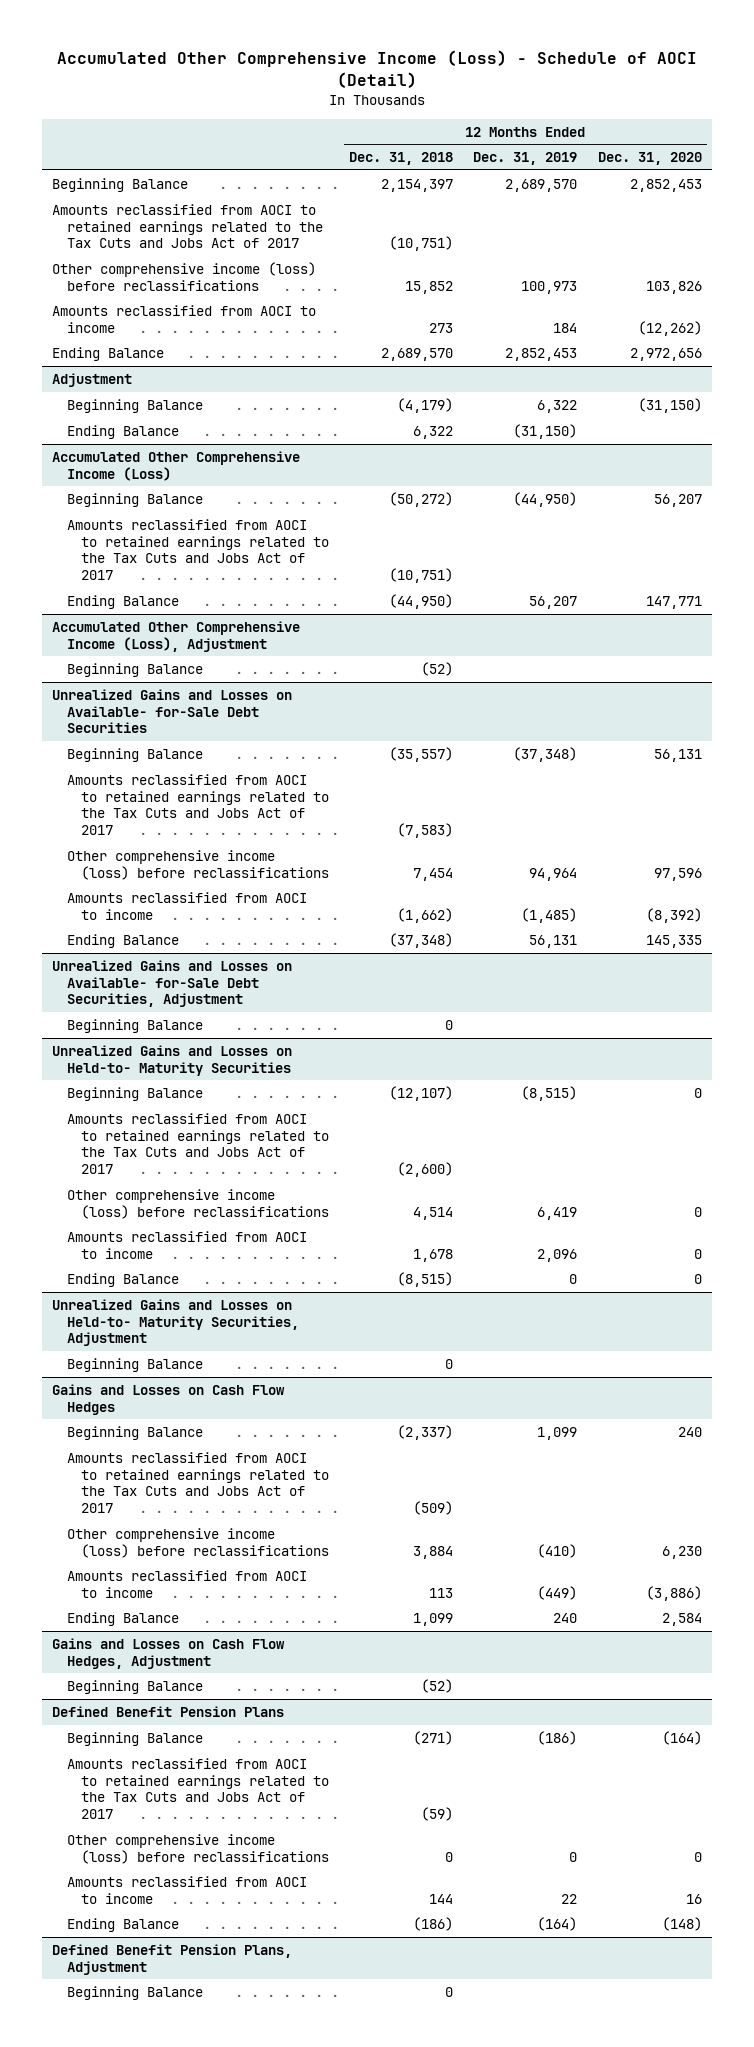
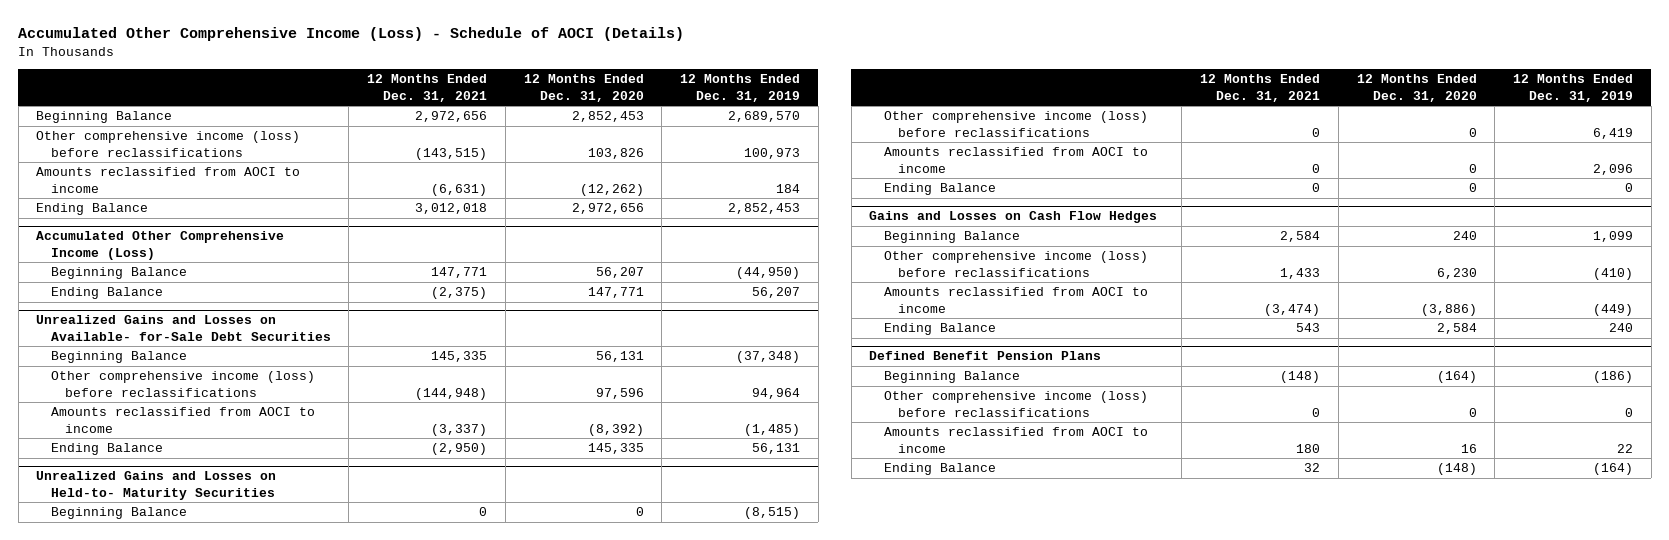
[57,50,698,88] Accumulated Other Comprehensive Income (Loss) - Schedule of AOCI (Detail) -> [18,27,685,42] Accumulated Other Comprehensive Income (Loss) - Schedule of AOCI (Details)
[348,152,453,166] Dec. 31, 2018 -> none
none -> [367,74,488,102] 12 Months Ended Dec. 31, 2021
[52,203,323,249] Amounts reclassified from AOCI to retained earnings related to the Tax Cuts and Jobs Act of 2017 -> none
[52,372,133,387] Adjustment -> none
[66,398,203,413] Beginning Balance -> none
[66,424,179,439] Ending Balance -> none
[66,518,329,580] Amounts reclassified from AOCI to retained earnings related to the Tax Cuts and Jobs Act of 2017 -> none
[52,620,301,652] Accumulated Other Comprehensive Income (Loss), Adjustment -> none
[66,662,203,677] Beginning Balance -> none
[66,773,329,835] Amounts reclassified from AOCI to retained earnings related to the Tax Cuts and Jobs Act of 2017 -> none
[52,959,293,1008] Unrealized Gains and Losses on Available- for-Sale Debt Securities, Adjustment -> none
[66,1018,203,1033] Beginning Balance -> none
[66,1112,329,1174] Amounts reclassified from AOCI to retained earnings related to the Tax Cuts and Jobs Act of 2017 -> none
[52,1298,299,1347] Unrealized Gains and Losses on Held-to- Maturity Securities, Adjustment -> none
[66,1357,203,1372] Beginning Balance -> none
[66,1451,329,1513] Amounts reclassified from AOCI to retained earnings related to the Tax Cuts and Jobs Act of 2017 -> none
[52,1637,286,1669] Gains and Losses on Cash Flow Hedges, Adjustment -> none
[66,1679,203,1694] Beginning Balance -> none
[66,1757,329,1819] Amounts reclassified from AOCI to retained earnings related to the Tax Cuts and Jobs Act of 2017 -> none
[52,1943,293,1975] Defined Benefit Pension Plans, Adjustment -> none
[66,1985,203,2000] Beginning Balance -> none

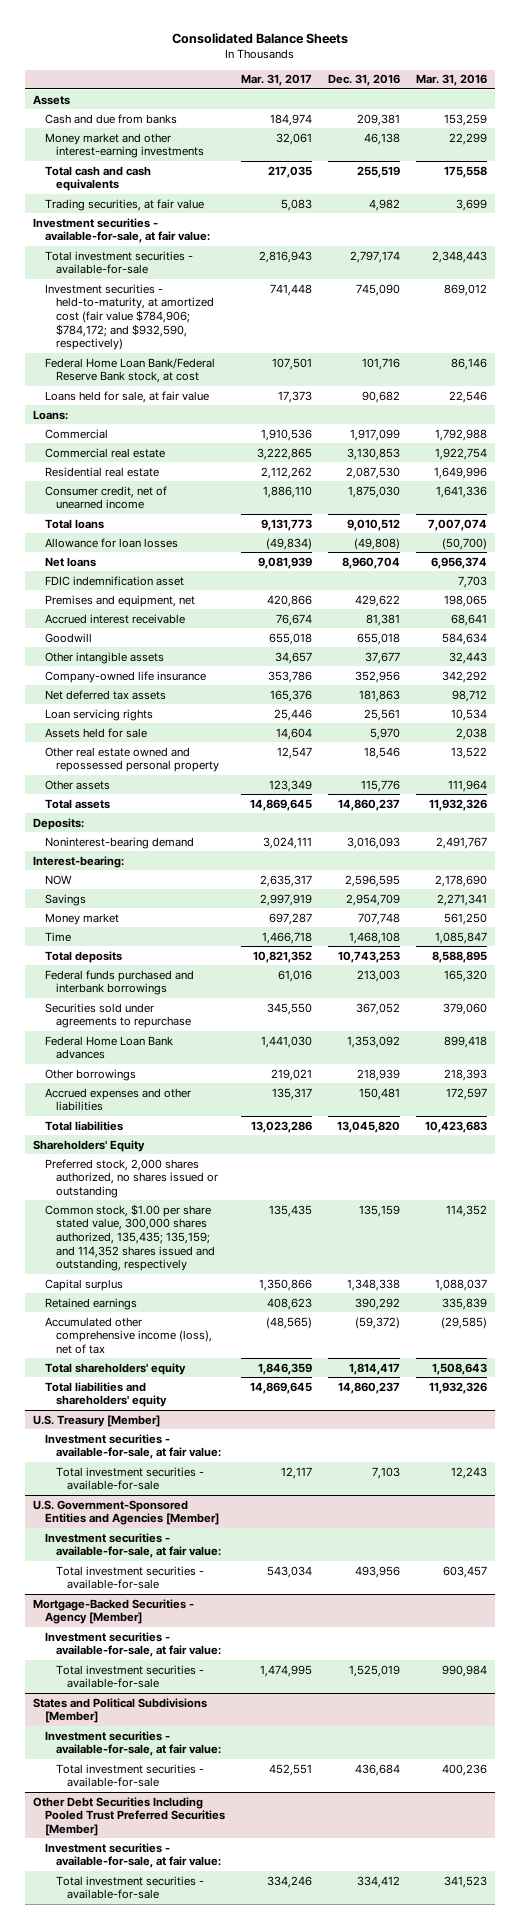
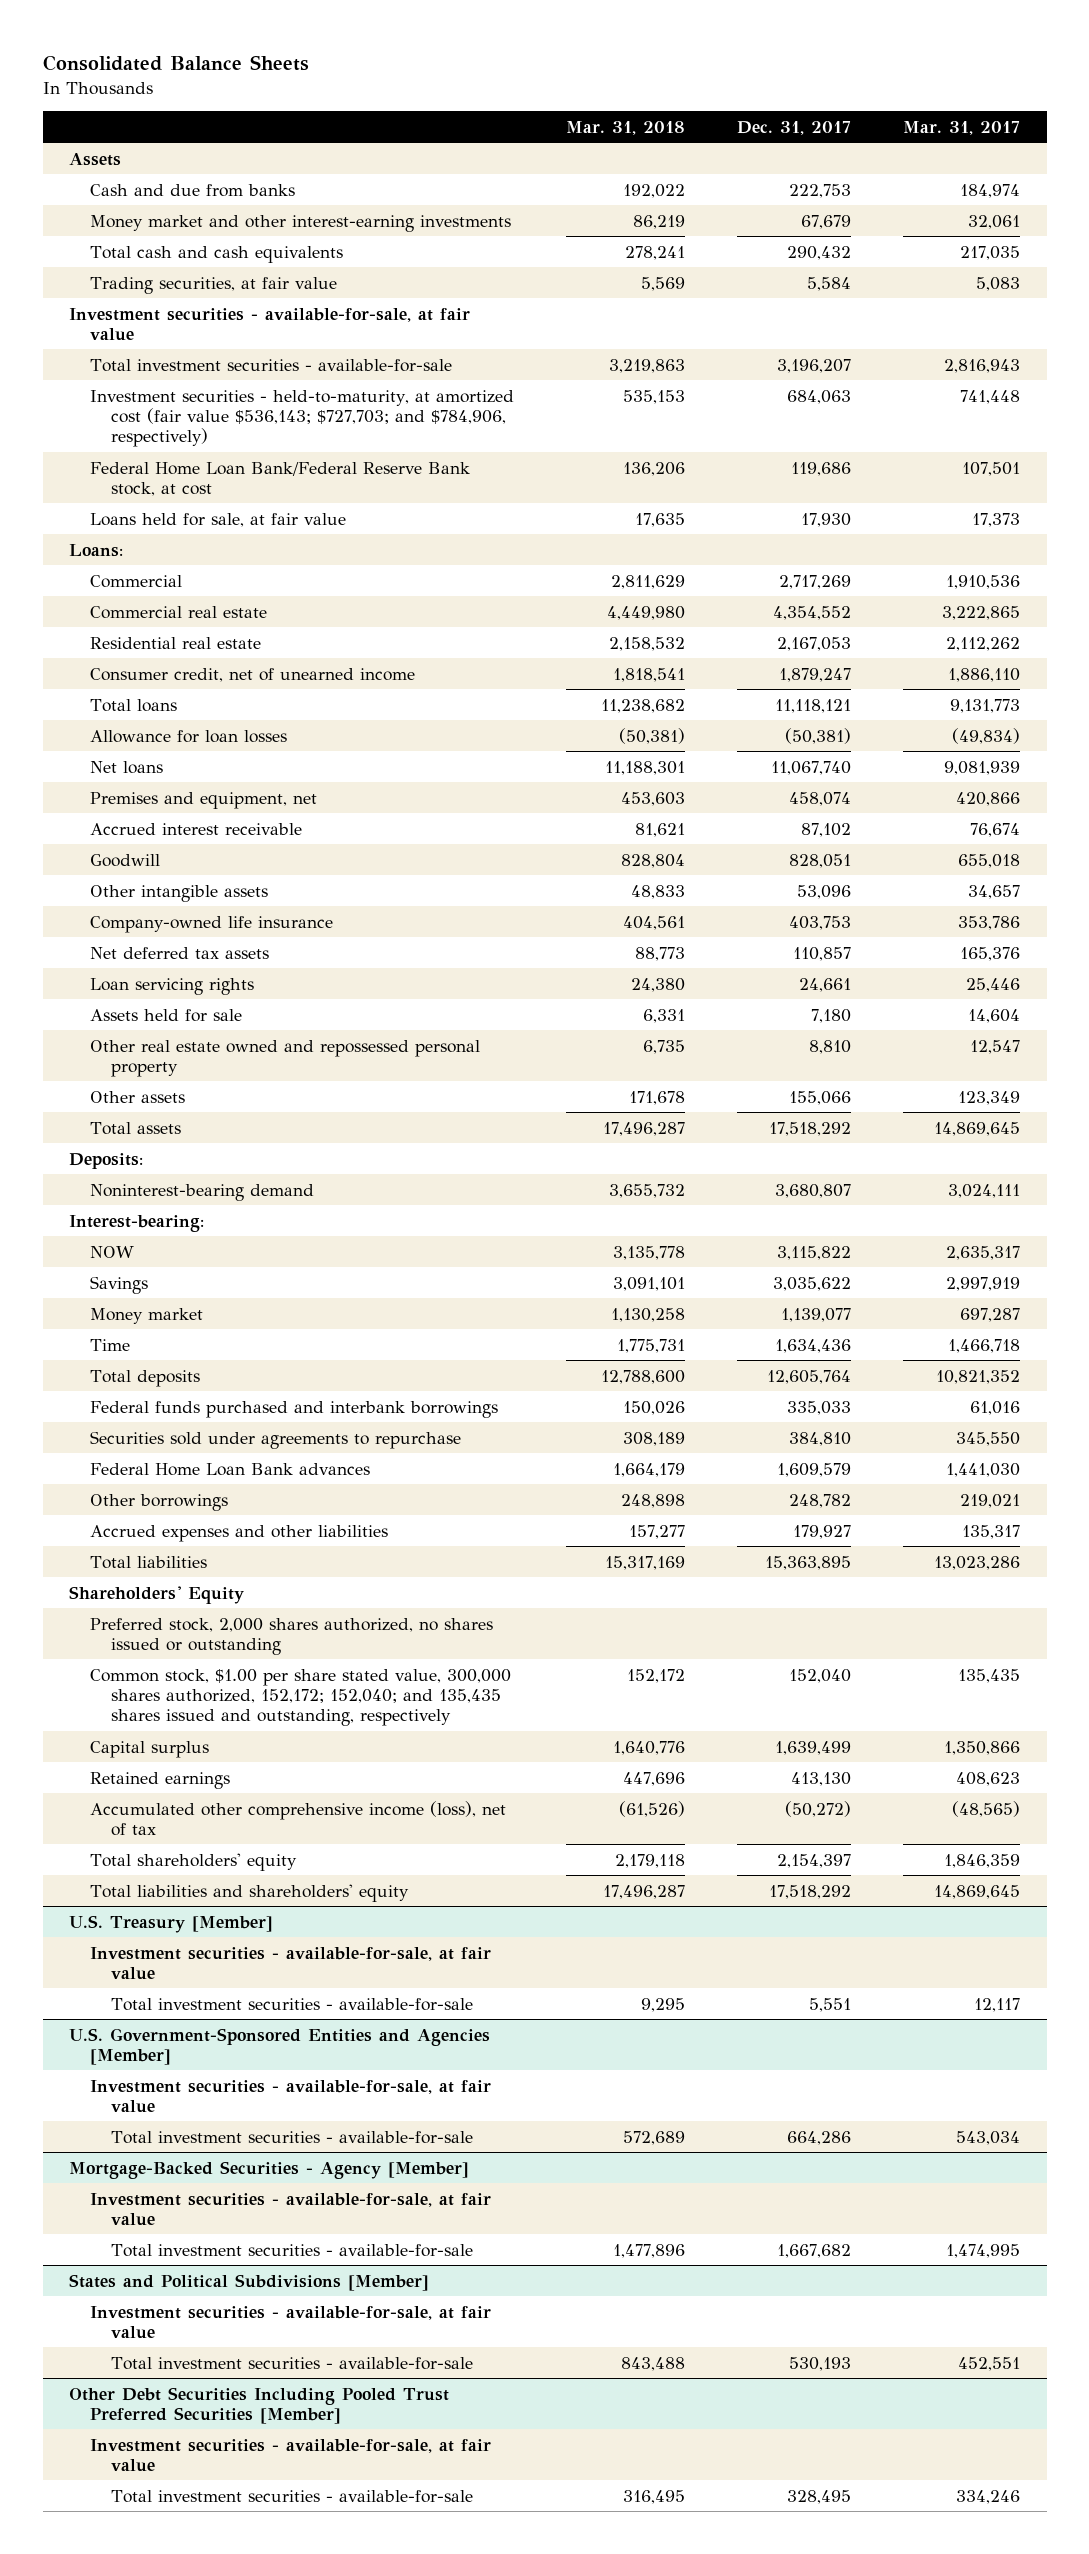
[327,74,400,87] Dec. 31, 2016 -> none
[415,74,487,87] Mar. 31, 2016 -> none
none -> [566,120,686,135] Mar. 31, 2018
none -> [737,120,852,135] Dec. 31, 2017
[33,217,210,244] Investment securities - available-for-sale, at fair value: -> [68,307,470,341] Investment securities - available-for-sale, at fair value
[44,283,214,351] Investment securities - held-to-maturity, at amortized cost (fair value $784,906; $784,172; and $932,590, respectively) -> [89,389,514,448] Investment securities - held-to-maturity, at amortized cost (fair value $536,143; $727,703; and $784,906, respectively)
[44,575,184,586] FDIC indemnification asset -> none
[44,1203,215,1272] Common stock, $1.00 per share stated value, 300,000 shares authorized, 135,435; 135,159; and 114,352 shares issued and outstanding, respectively -> [89,1668,511,1727] Common stock, $1.00 per share stated value, 300,000 shares authorized, 152,172; 152,040; and 135,435 shares issued and outstanding, respectively
[44,1433,221,1460] Investment securities - available-for-sale, at fair value: -> [89,1946,491,1980] Investment securities - available-for-sale, at fair value
[44,1532,221,1559] Investment securities - available-for-sale, at fair value: -> [89,2079,491,2113] Investment securities - available-for-sale, at fair value
[44,1631,221,1658] Investment securities - available-for-sale, at fair value: -> [89,2192,491,2226] Investment securities - available-for-sale, at fair value
[44,1730,221,1757] Investment securities - available-for-sale, at fair value: -> [89,2305,491,2339] Investment securities - available-for-sale, at fair value
[44,1842,221,1869] Investment securities - available-for-sale, at fair value: -> [89,2438,491,2472] Investment securities - available-for-sale, at fair value

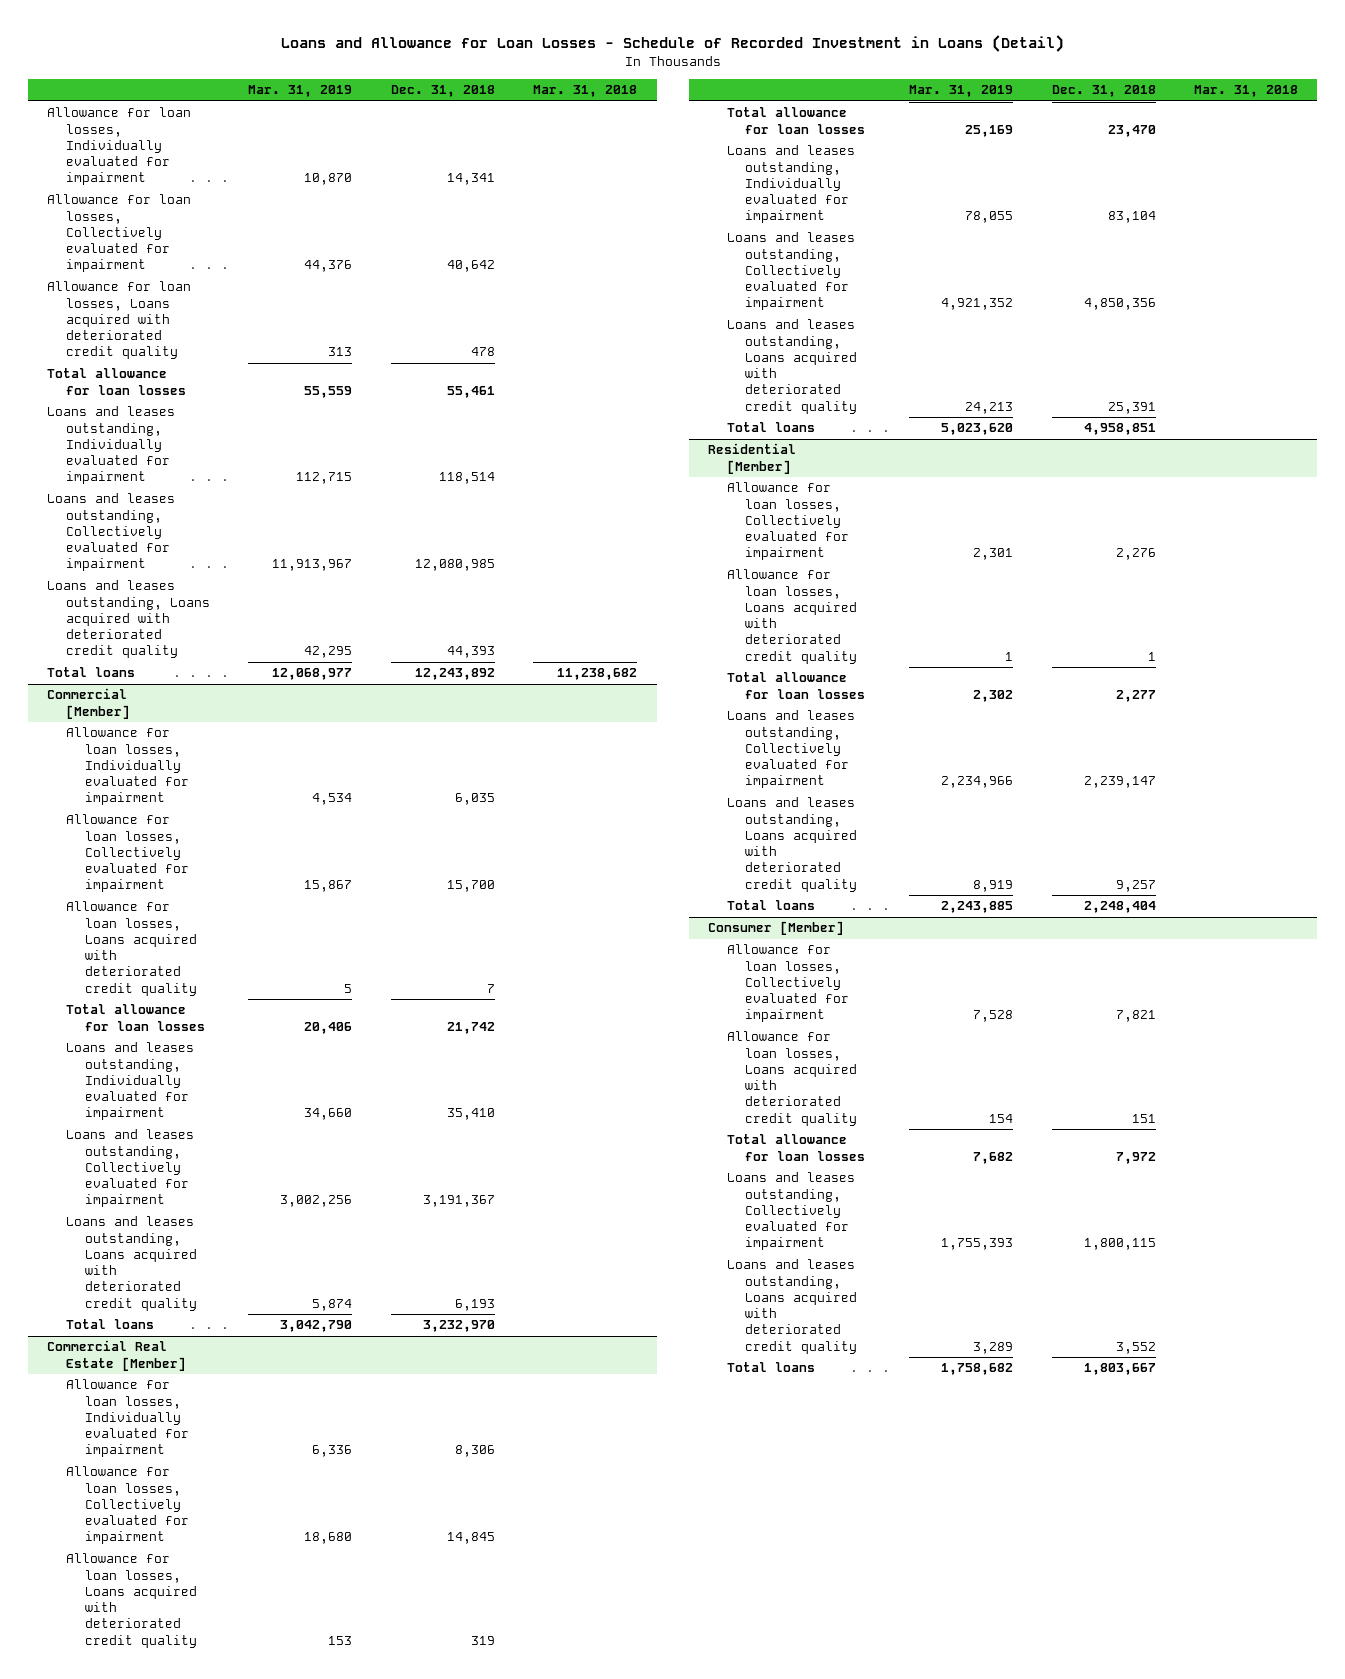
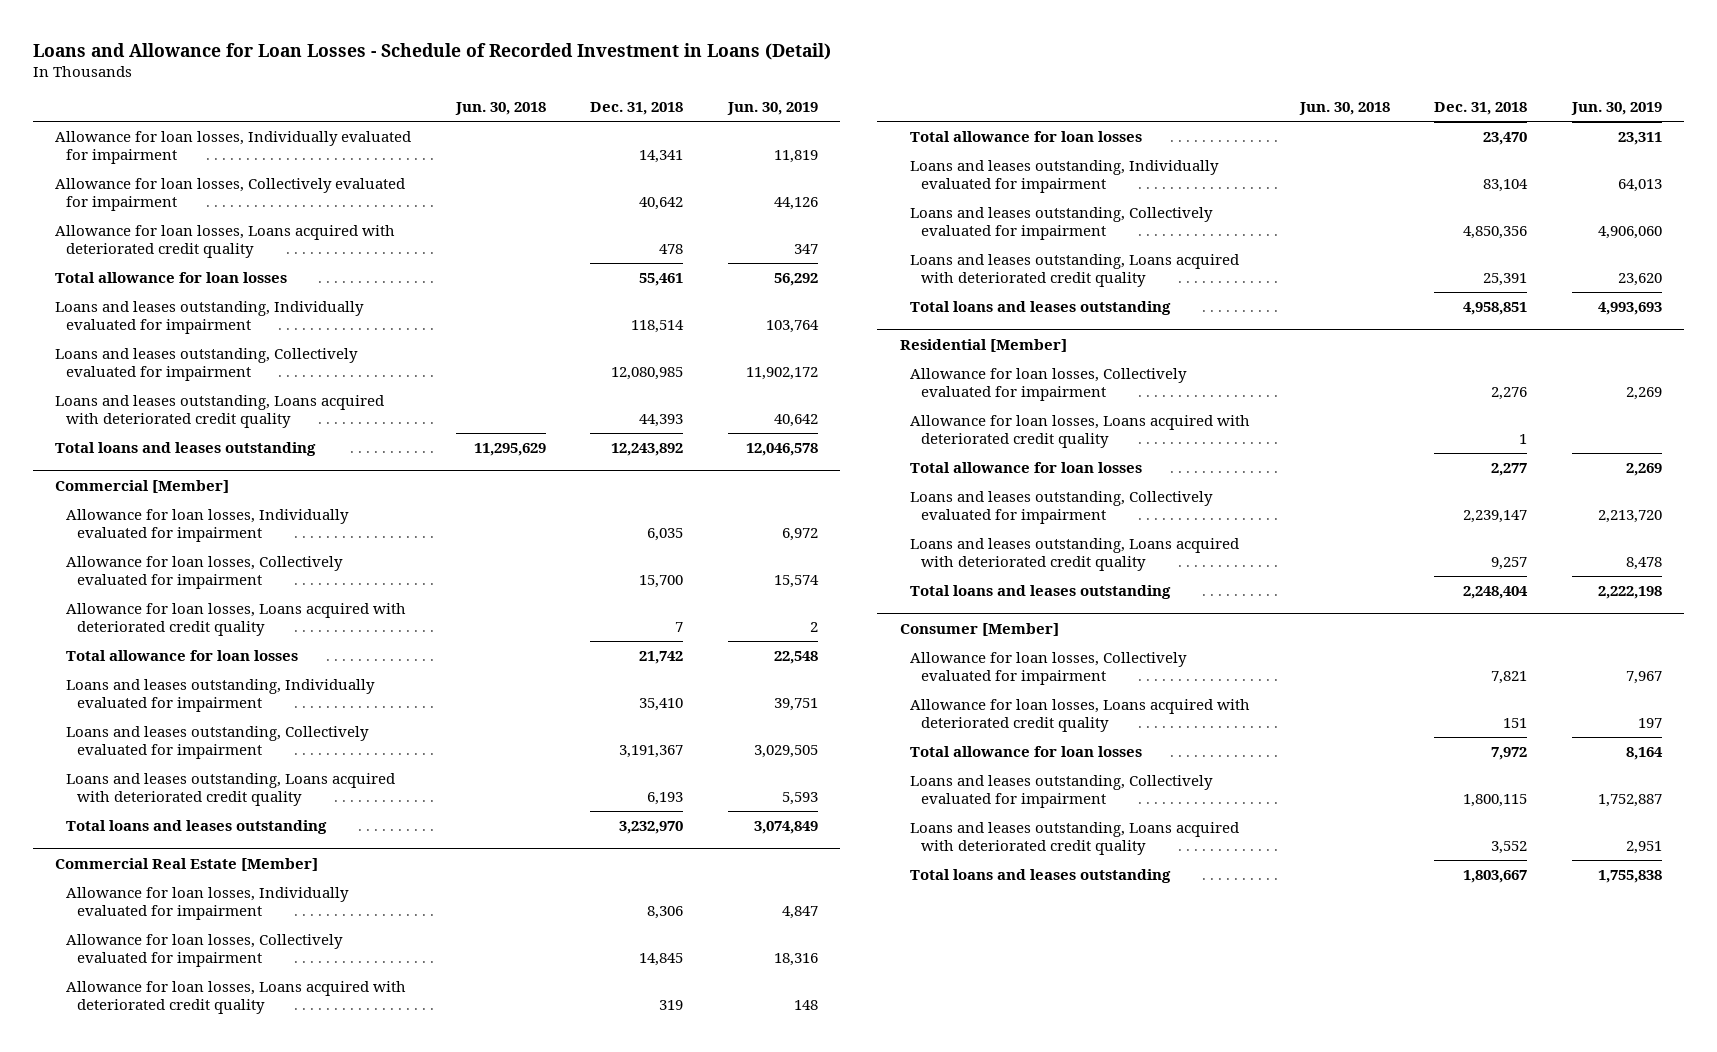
[248,85,353,98] Mar. 31, 2019 -> none
[533,85,638,98] Mar. 31, 2018 -> none
none -> [454,102,546,116] Jun. 30, 2018
none -> [726,102,818,116] Jun. 30, 2019
[47,667,136,678] Total loans -> [55,442,317,457] Total loans and leases outstanding
[66,1319,155,1330] Total loans -> [66,820,328,835] Total loans and leases outstanding
[726,422,815,433] Total loans -> [910,301,1172,316] Total loans and leases outstanding
[726,900,815,911] Total loans -> [910,585,1172,600] Total loans and leases outstanding
[726,1362,815,1373] Total loans -> [910,869,1172,884] Total loans and leases outstanding

